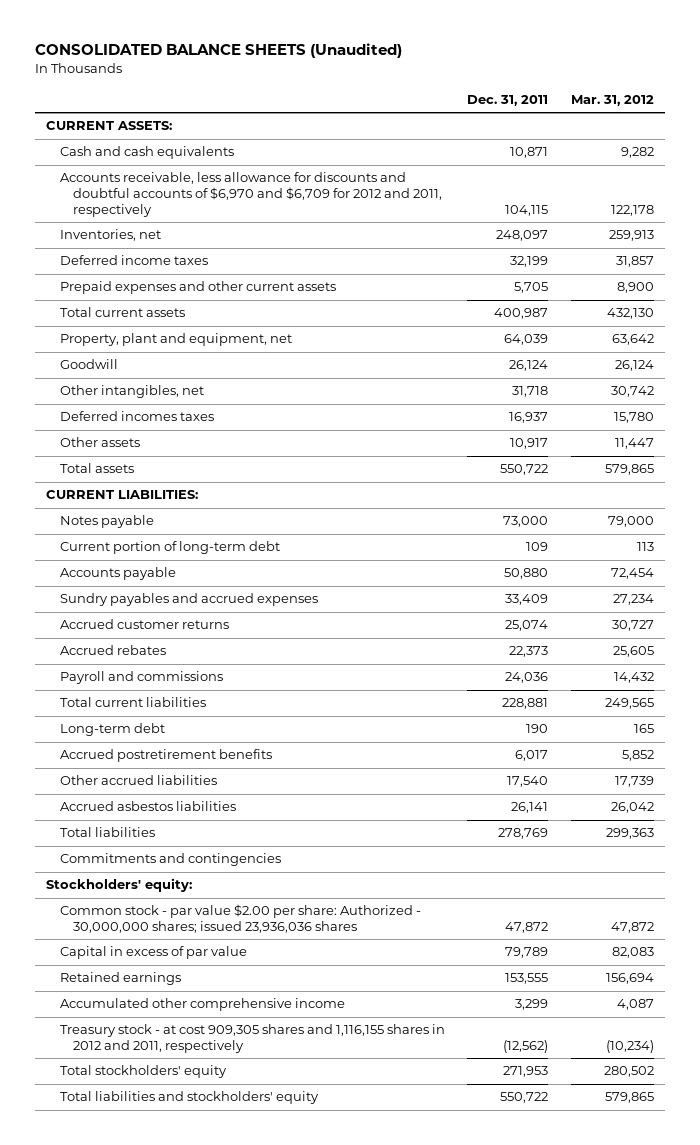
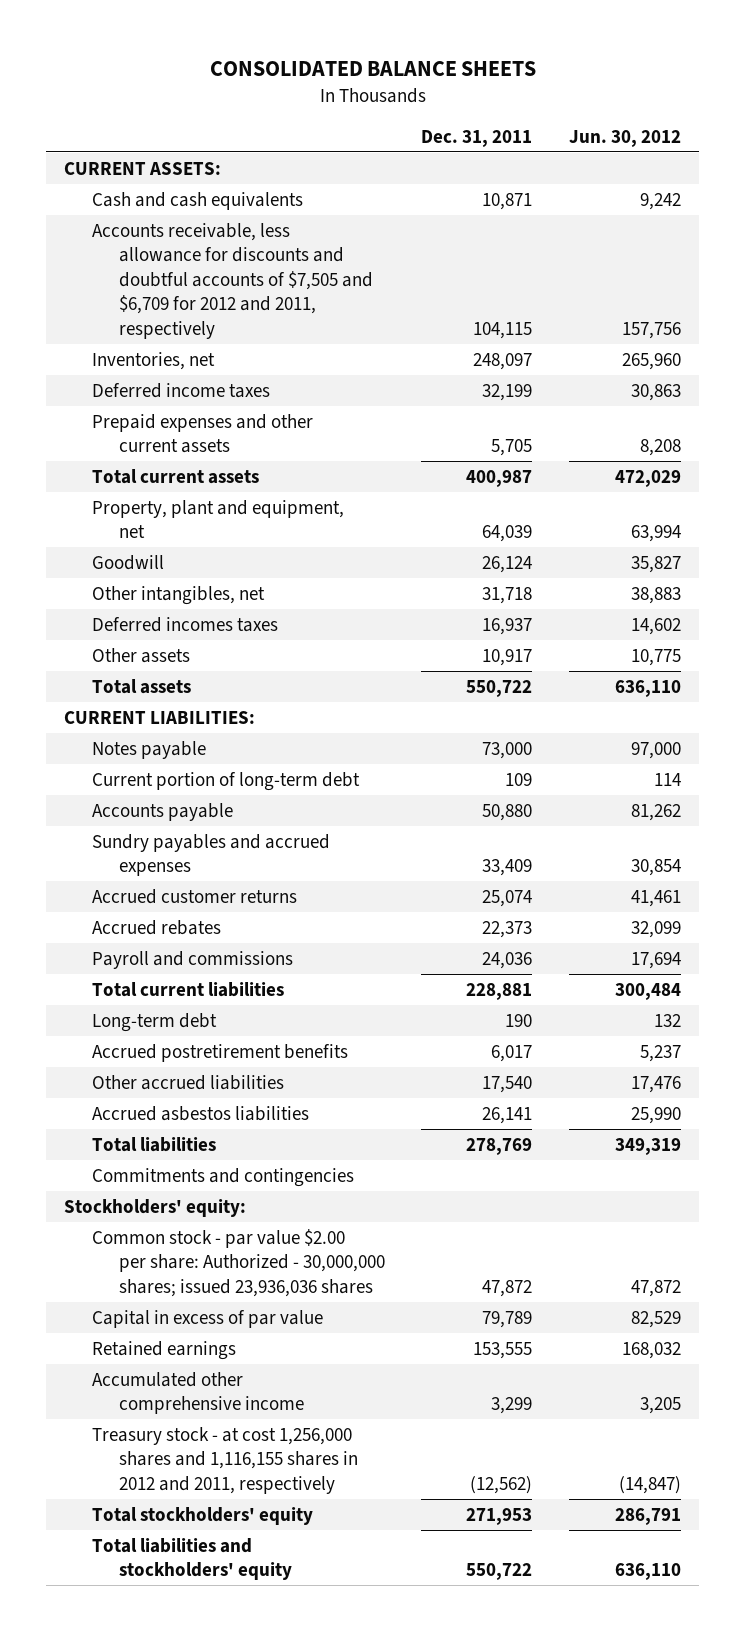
[34,43,402,59] CONSOLIDATED BALANCE SHEETS (Unaudited) -> [209,60,536,76] CONSOLIDATED BALANCE SHEETS
[571,94,655,106] Mar. 31, 2012 -> none
none -> [568,129,681,147] Jun. 30, 2012
[59,172,443,217] Accounts receivable, less allowance for discounts and doubtful accounts of $6,970 and $6,709 for 2012 and 2011, respectively -> [91,222,373,340] Accounts receivable, less allowance for discounts and doubtful accounts of $7,505 and $6,709 for 2012 and 2011, respectively
[59,1024,445,1054] Treasury stock - at cost 909,305 shares and 1,116,155 shares in 2012 and 2011, respectively -> [91,1426,358,1494] Treasury stock - at cost 1,256,000 shares and 1,116,155 shares in 2012 and 2011, respectively

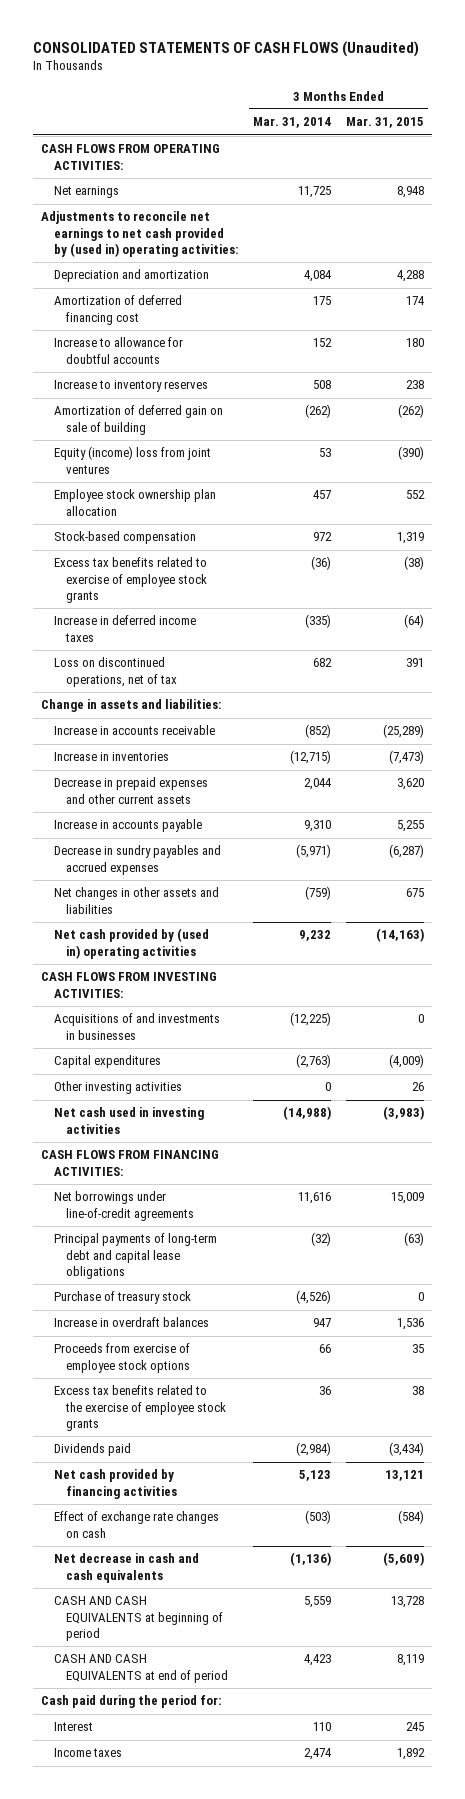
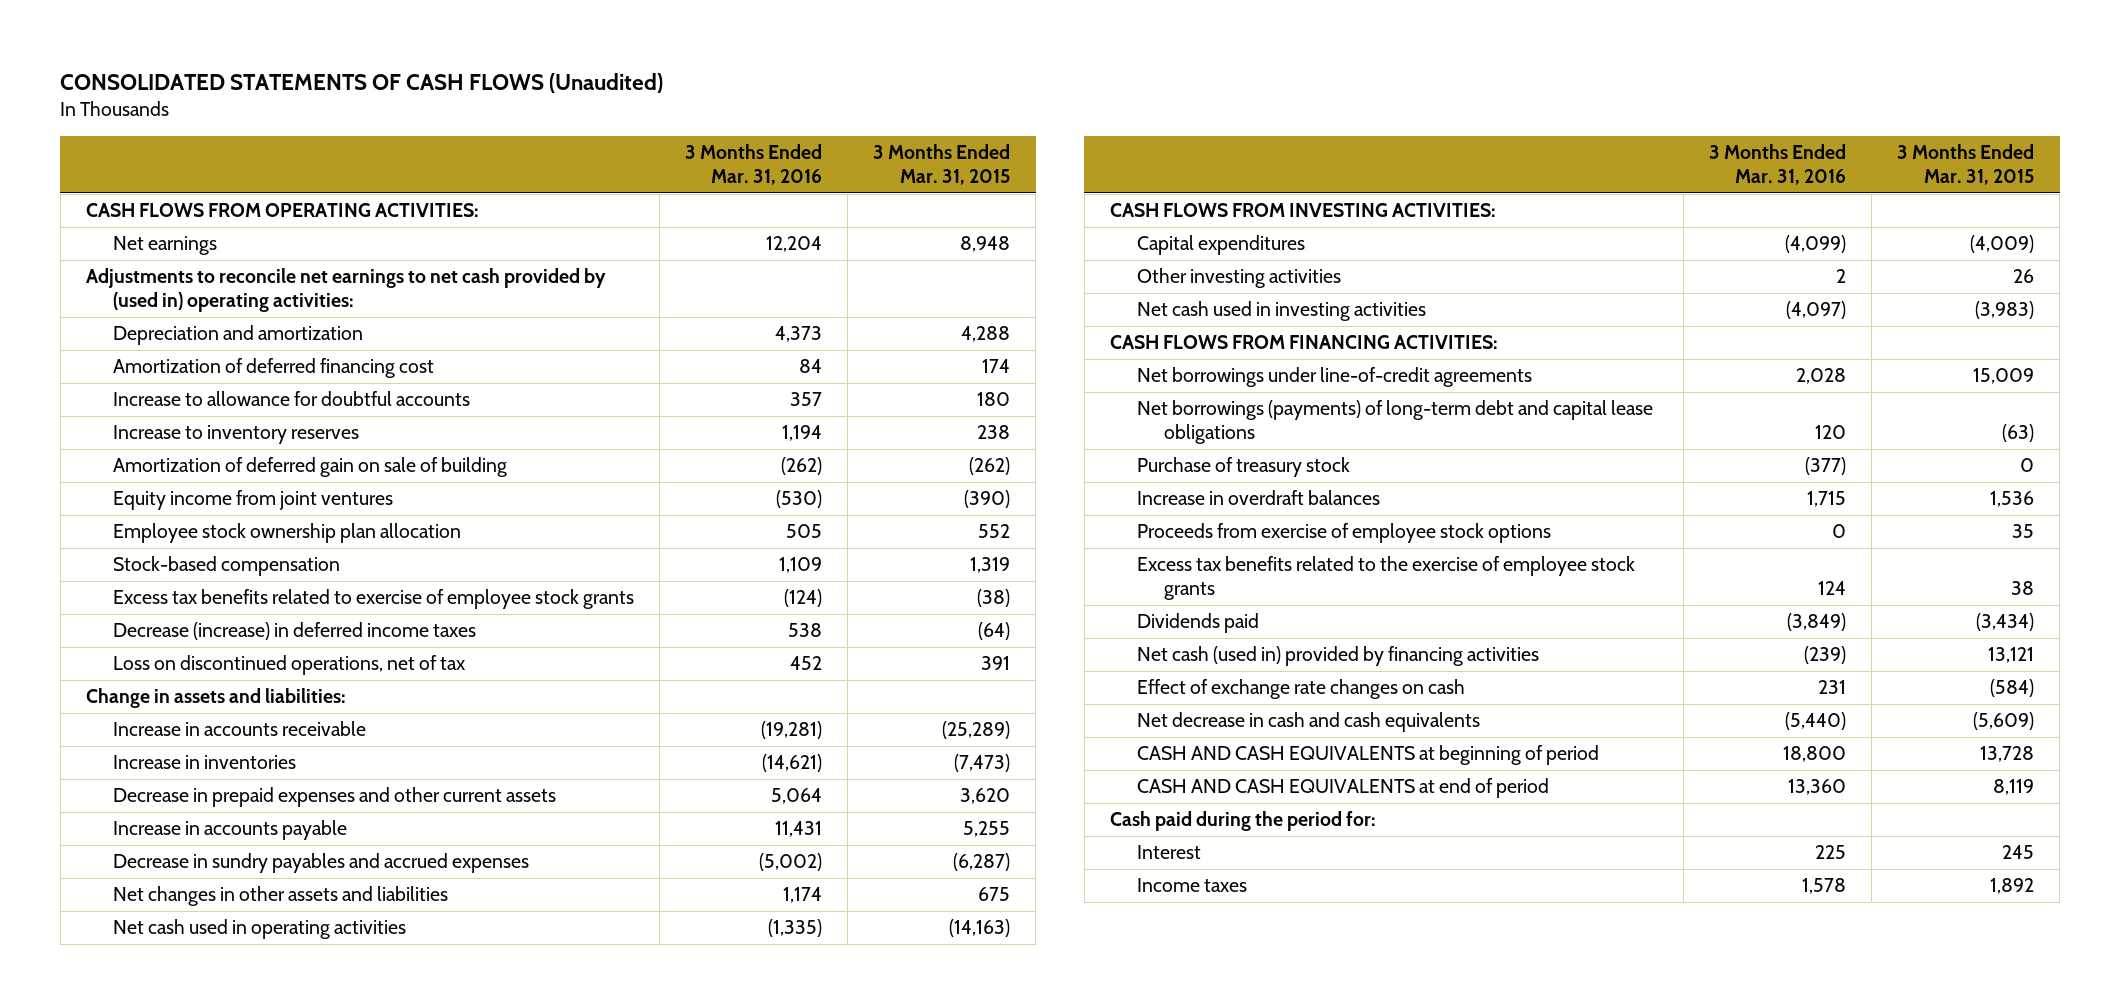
[252,117,331,129] Mar. 31, 2014 -> none
none -> [684,144,822,185] 3 Months Ended Mar. 31, 2016
[53,446,211,474] Equity (income) loss from joint ventures -> [112,490,393,511] Equity income from joint ventures
[53,615,196,642] Increase in deferred income taxes -> [112,622,476,641] Decrease (increase) in deferred income taxes
[53,928,209,959] Net cash provided by (used in) operating activities -> [112,919,406,940] Net cash used in operating activities
[53,1013,220,1040] Acquisitions of and investments in businesses -> none
[53,1233,217,1280] Principal payments of long-term debt and capital lease obligations -> [1136,400,1653,445] Net borrowings (payments) of long-term debt and capital lease obligations
[53,1469,178,1499] Net cash provided by financing activities -> [1136,646,1539,667] Net cash (used in) provided by financing activities

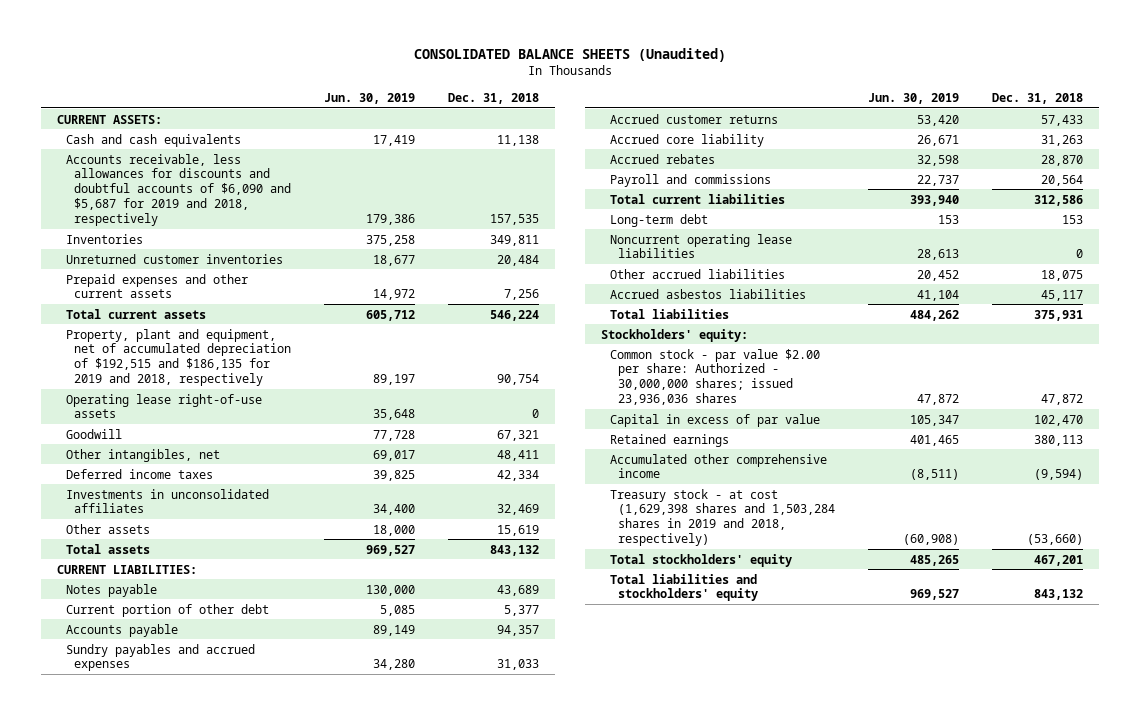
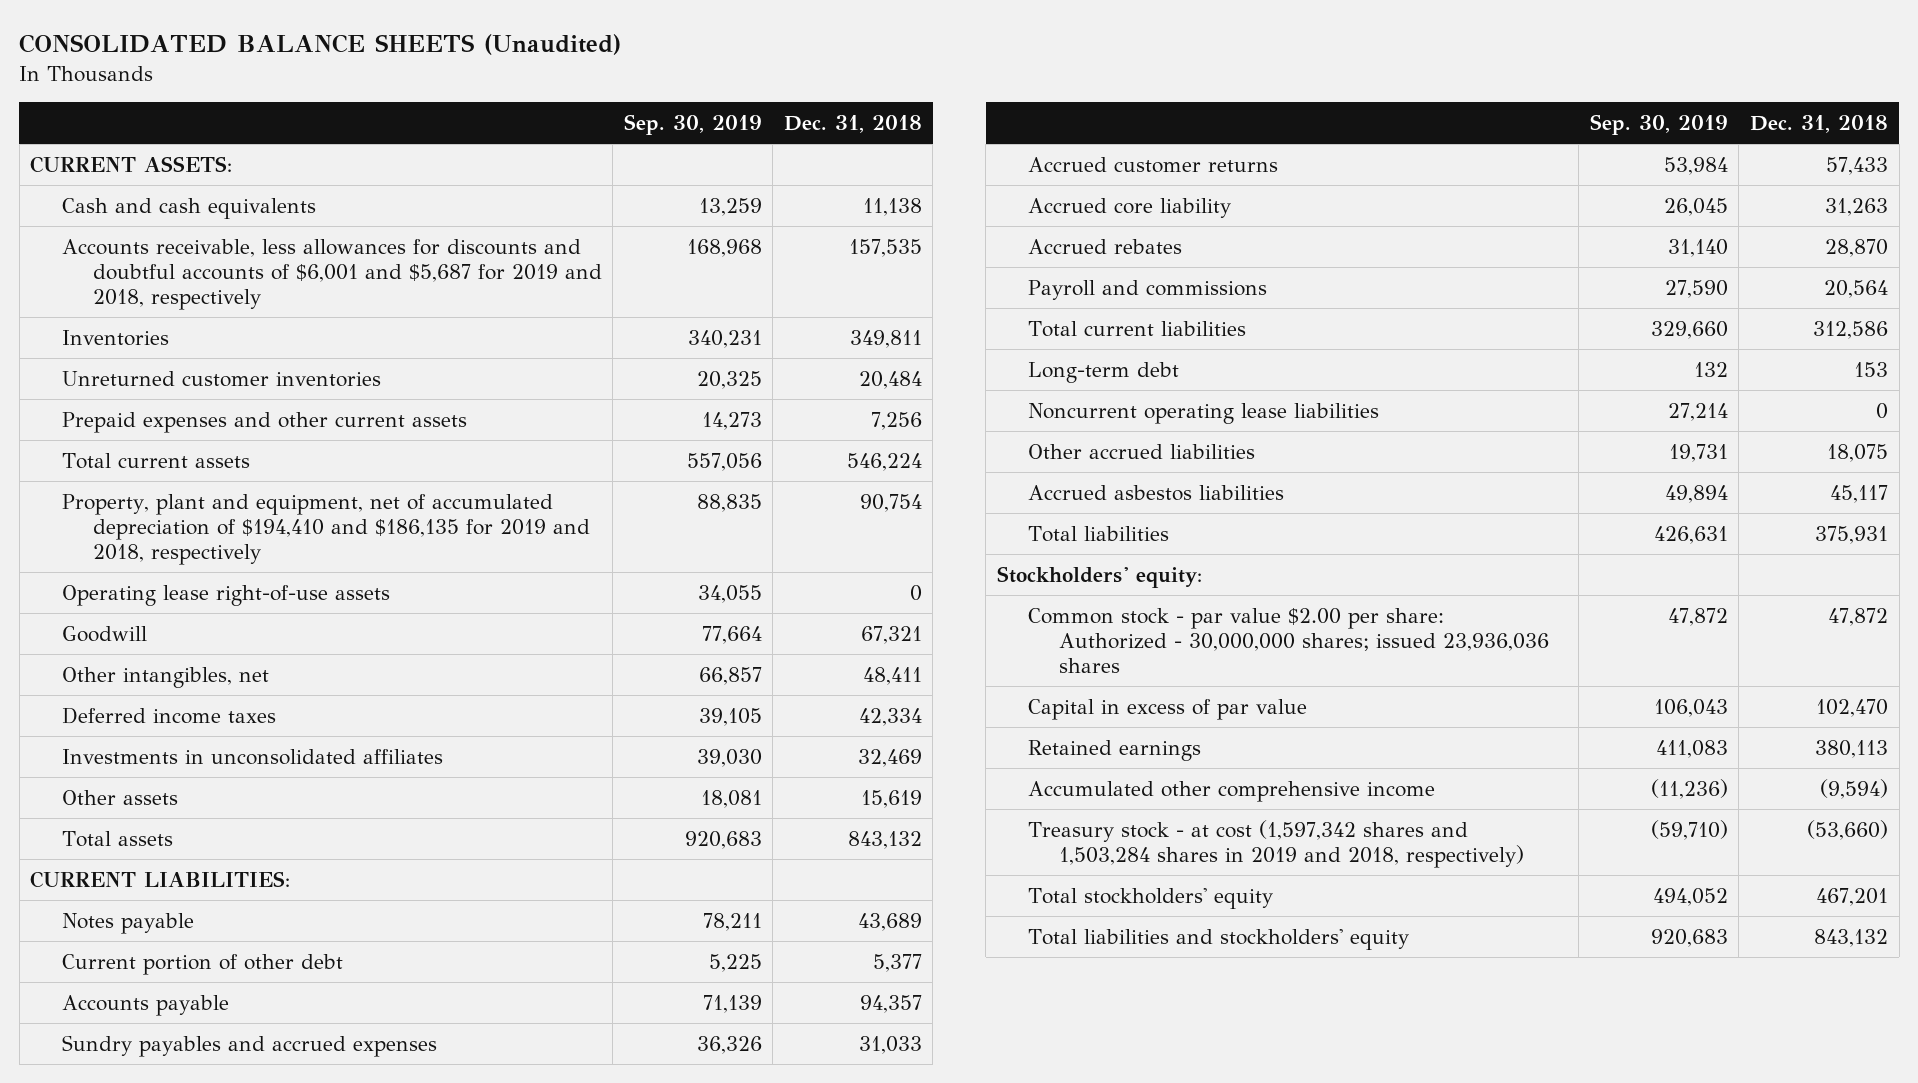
[323,92,415,104] Jun. 30, 2019 -> none
none -> [623,113,762,135] Sep. 30, 2019
[65,153,292,226] Accounts receivable, less allowances for discounts and doubtful accounts of $6,090 and $5,687 for 2019 and 2018, respectively -> [61,238,602,311] Accounts receivable, less allowances for discounts and doubtful accounts of $6,001 and $5,687 for 2019 and 2018, respectively
[65,328,292,386] Property, plant and equipment, net of accumulated depreciation of $192,515 and $186,135 for 2019 and 2018, respectively -> [61,493,590,566] Property, plant and equipment, net of accumulated depreciation of $194,410 and $186,135 for 2019 and 2018, respectively
[609,488,836,546] Treasury stock - at cost (1,629,398 shares and 1,503,284 shares in 2019 and 2018, respectively) -> [1027,819,1524,869] Treasury stock - at cost (1,597,342 shares and 1,503,284 shares in 2019 and 2018, respectively)

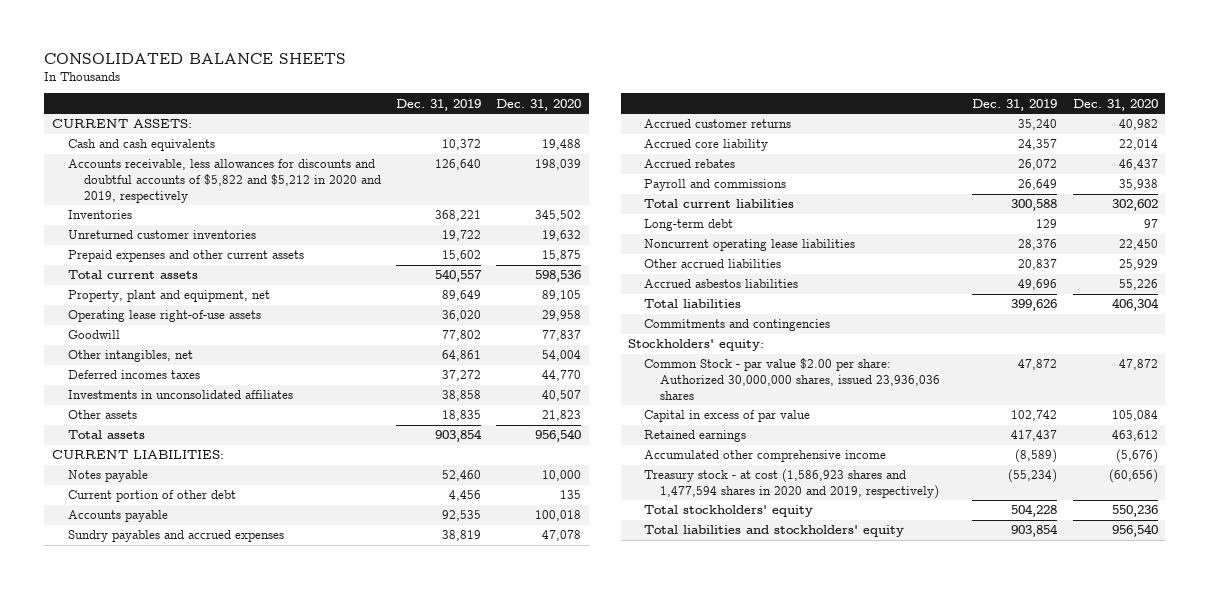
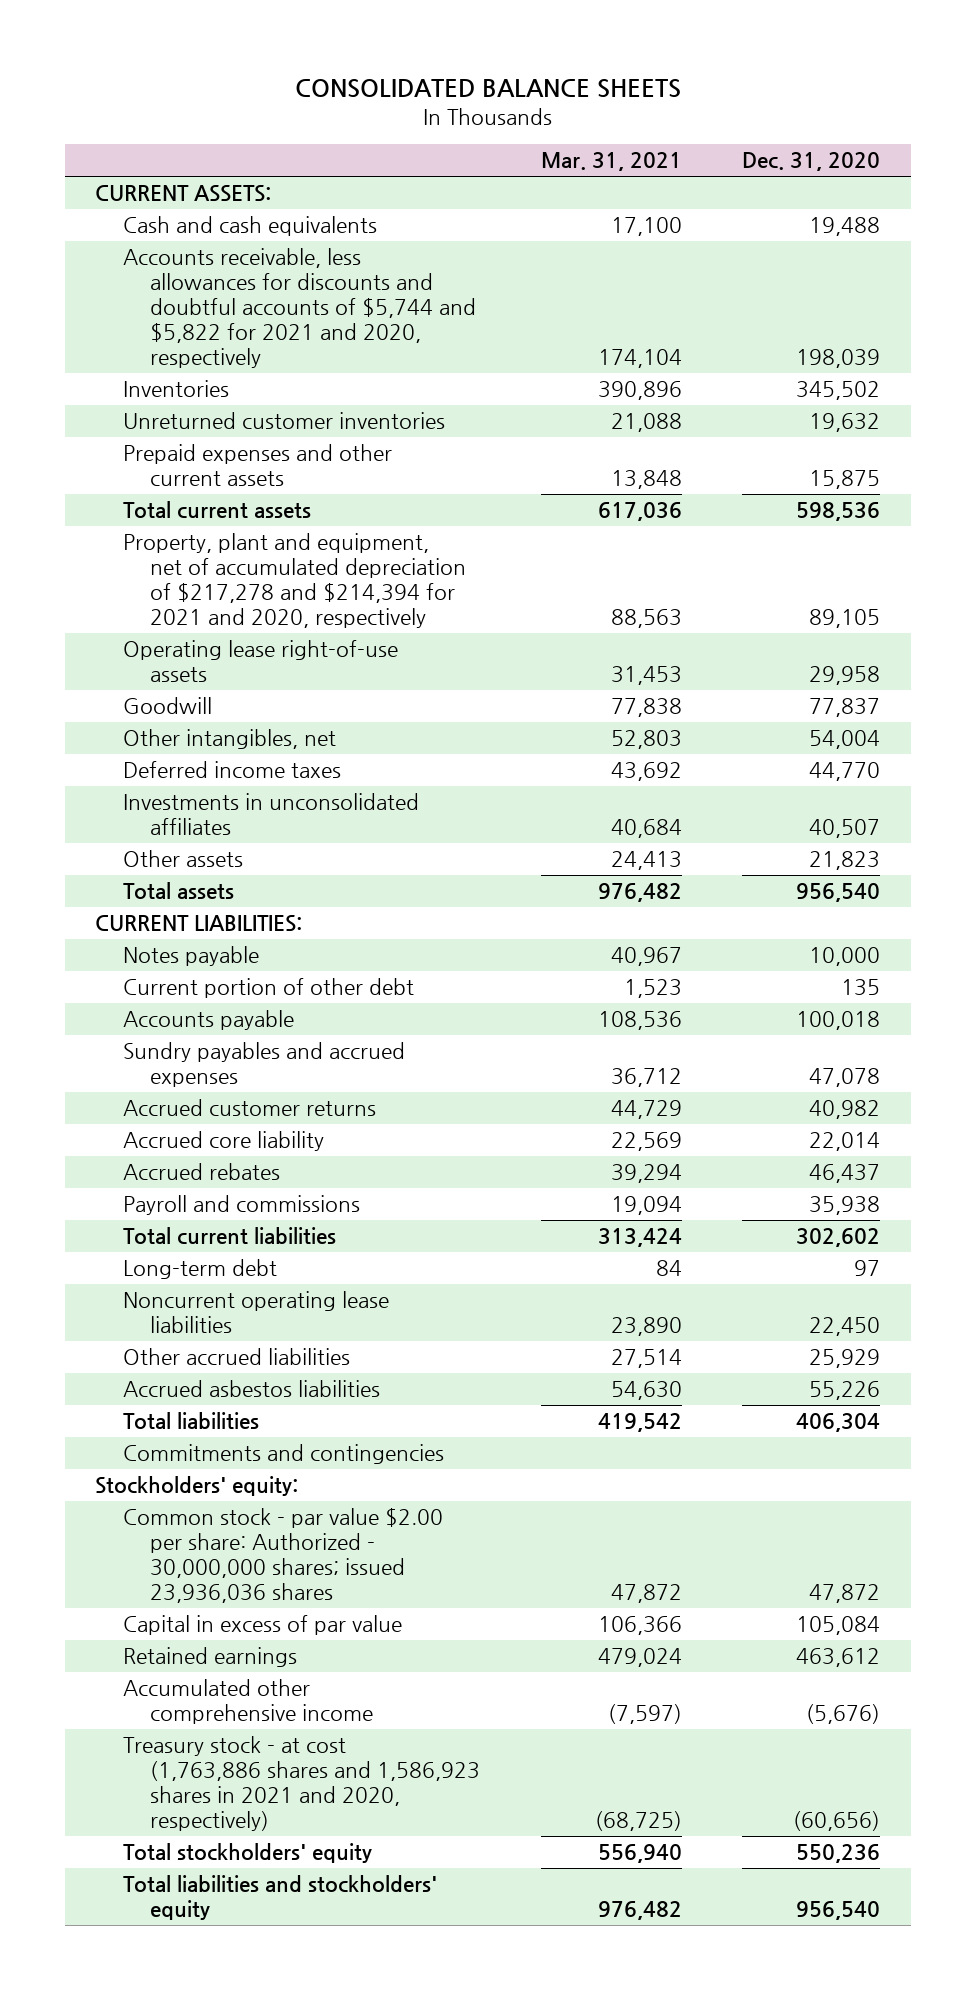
[395,98,481,111] Dec. 31, 2019 -> none
none -> [540,152,682,172] Mar. 31, 2021
[67,159,381,203] Accounts receivable, less allowances for discounts and doubtful accounts of $5,822 and $5,212 in 2020 and 2019, respectively -> [122,248,477,369] Accounts receivable, less allowances for discounts and doubtful accounts of $5,744 and $5,822 for 2021 and 2020, respectively
[67,290,270,303] Property, plant and equipment, net -> [122,533,467,629] Property, plant and equipment, net of accumulated depreciation of $217,278 and $214,394 for 2021 and 2020, respectively
[67,370,200,380] Deferred incomes taxes -> [122,761,341,779] Deferred income taxes
[644,358,941,400] Common Stock - par value $2.00 per share: Authorized 30,000,000 shares, issued 23,936,036 shares -> [122,1508,443,1604] Common stock - par value $2.00 per share: Authorized - 30,000,000 shares; issued 23,936,036 shares
[644,469,940,499] Treasury stock - at cost (1,586,923 shares and 1,477,594 shares in 2020 and 2019, respectively) -> [122,1736,481,1832] Treasury stock - at cost (1,763,886 shares and 1,586,923 shares in 2021 and 2020, respectively)

